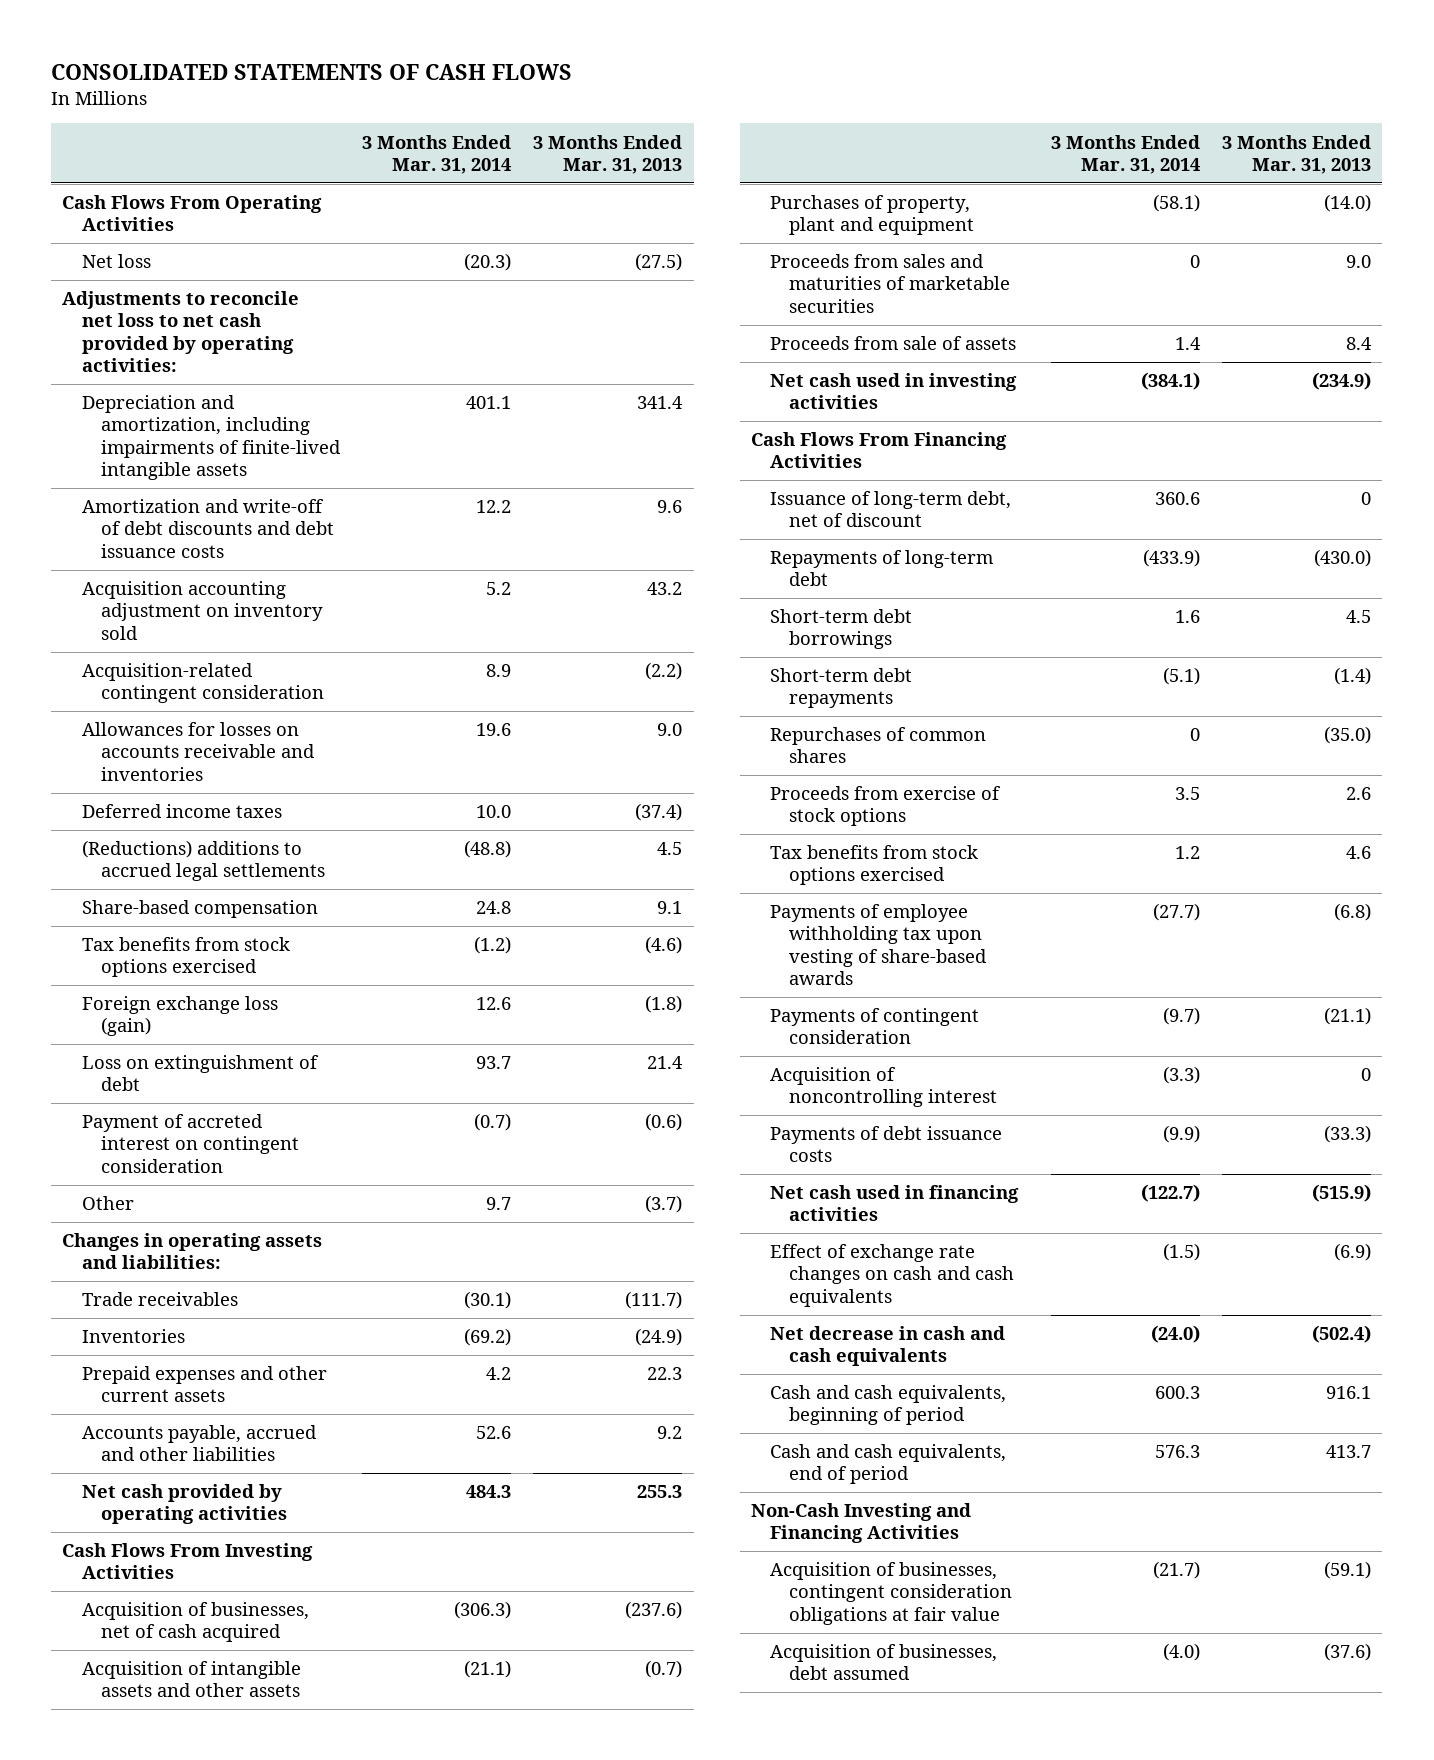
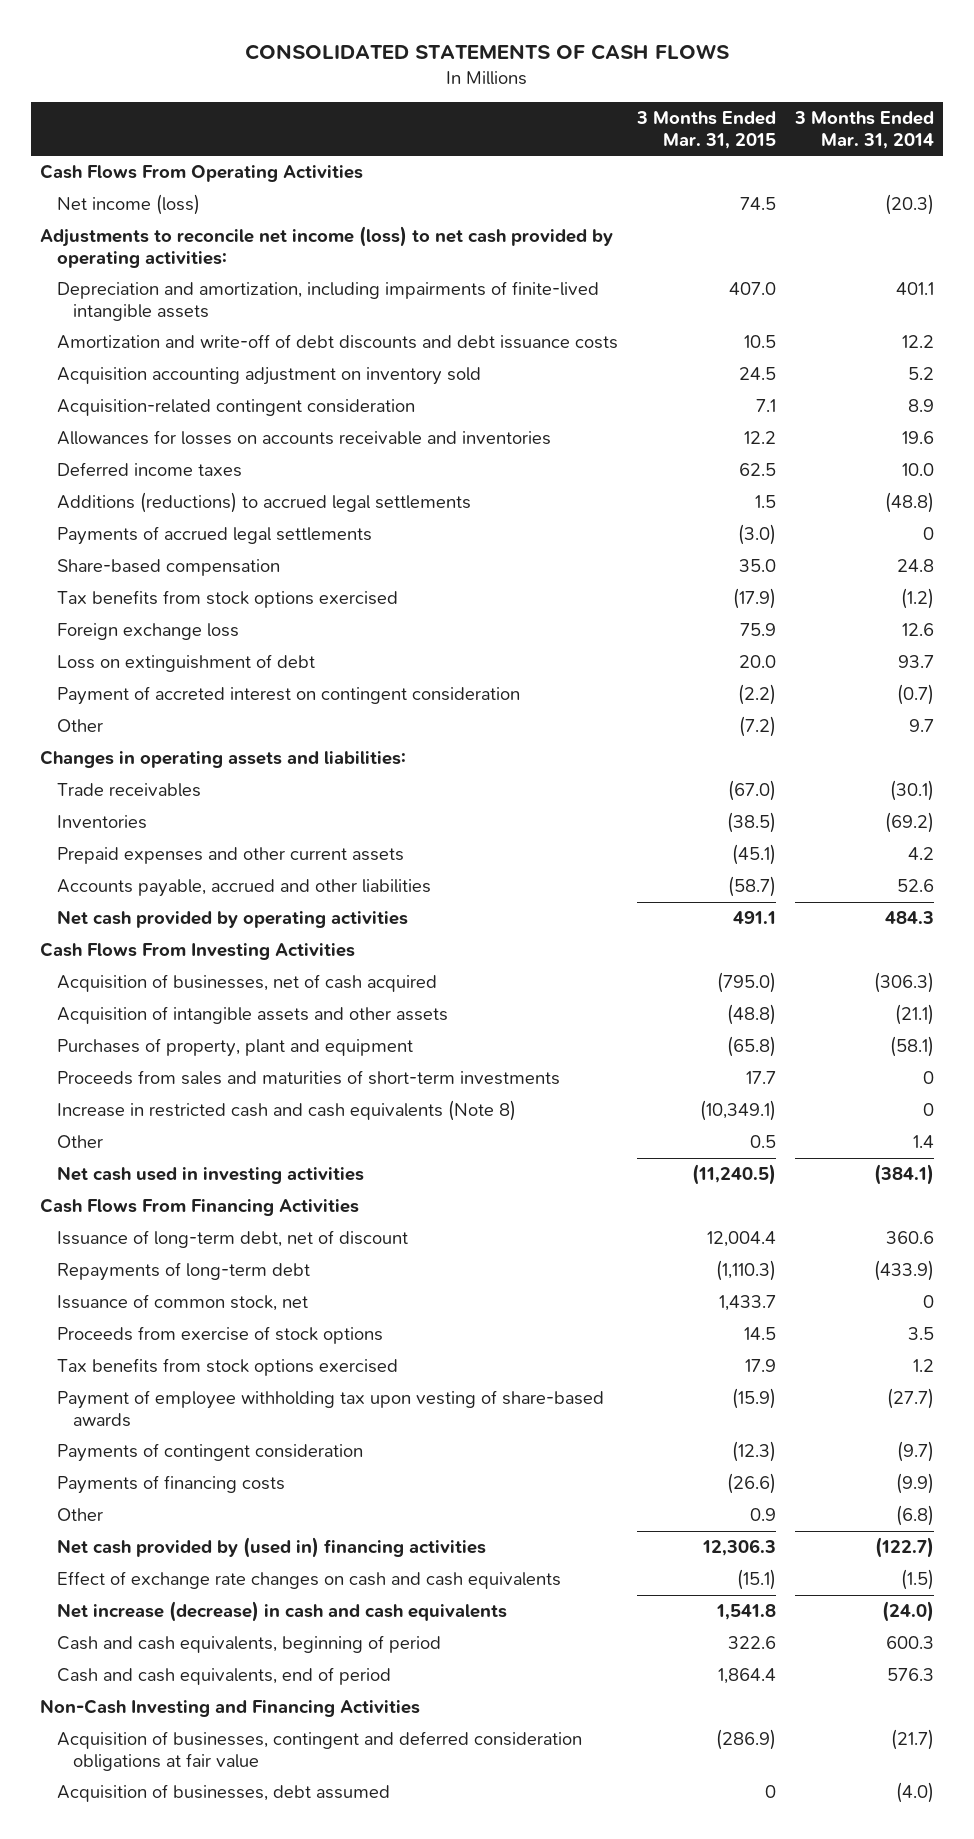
[533,134,683,174] 3 Months Ended Mar. 31, 2013 -> none
none -> [635,111,776,149] 3 Months Ended Mar. 31, 2015
[81,254,151,269] Net loss -> [56,194,200,216] Net income (loss)
[62,291,300,373] Adjustments to reconcile net loss to net cash provided by operating activities: -> [40,226,614,268] Adjustments to reconcile net income (loss) to net cash provided by operating activities:
[81,840,325,882] (Reductions) additions to accrued legal settlements -> [56,492,471,514] Additions (reductions) to accrued legal settlements
none -> [56,526,372,546] Payments of accrued legal settlements
[81,996,278,1037] Foreign exchange loss (gain) -> [56,623,239,641] Foreign exchange loss
[770,336,1017,351] Proceeds from sale of assets -> none
[770,254,1011,313] Proceeds from sales and maturities of marketable securities -> [56,1070,560,1086] Proceeds from sales and maturities of short-term investments
none -> [56,1100,516,1122] Increase in restricted cash and cash equivalents (Note 8)
none -> [56,1135,103,1149] Other
[770,609,913,650] Short-term debt borrowings -> none
[770,668,913,709] Short-term debt repayments -> none
[770,727,987,764] Repurchases of common shares -> none
none -> [56,1294,308,1312] Issuance of common stock, net
[770,904,988,986] Payments of employee withholding tax upon vesting of share-based awards -> [56,1390,604,1427] Payment of employee withholding tax upon vesting of share-based awards
[770,1067,998,1108] Acquisition of noncontrolling interest -> none
[770,1126,1003,1163] Payments of debt issuance costs -> [56,1475,285,1495] Payments of financing costs
none -> [56,1508,103,1522] Other
[770,1185,1020,1222] Net cash used in financing activities -> [56,1537,486,1559] Net cash provided by (used in) financing activities
[770,1326,1006,1367] Net decrease in cash and cash equivalents -> [56,1601,507,1623] Net increase (decrease) in cash and cash equivalents
[770,1562,1013,1625] Acquisition of businesses, contingent consideration obligations at fair value -> [56,1731,582,1771] Acquisition of businesses, contingent and deferred consideration obligations at fair value

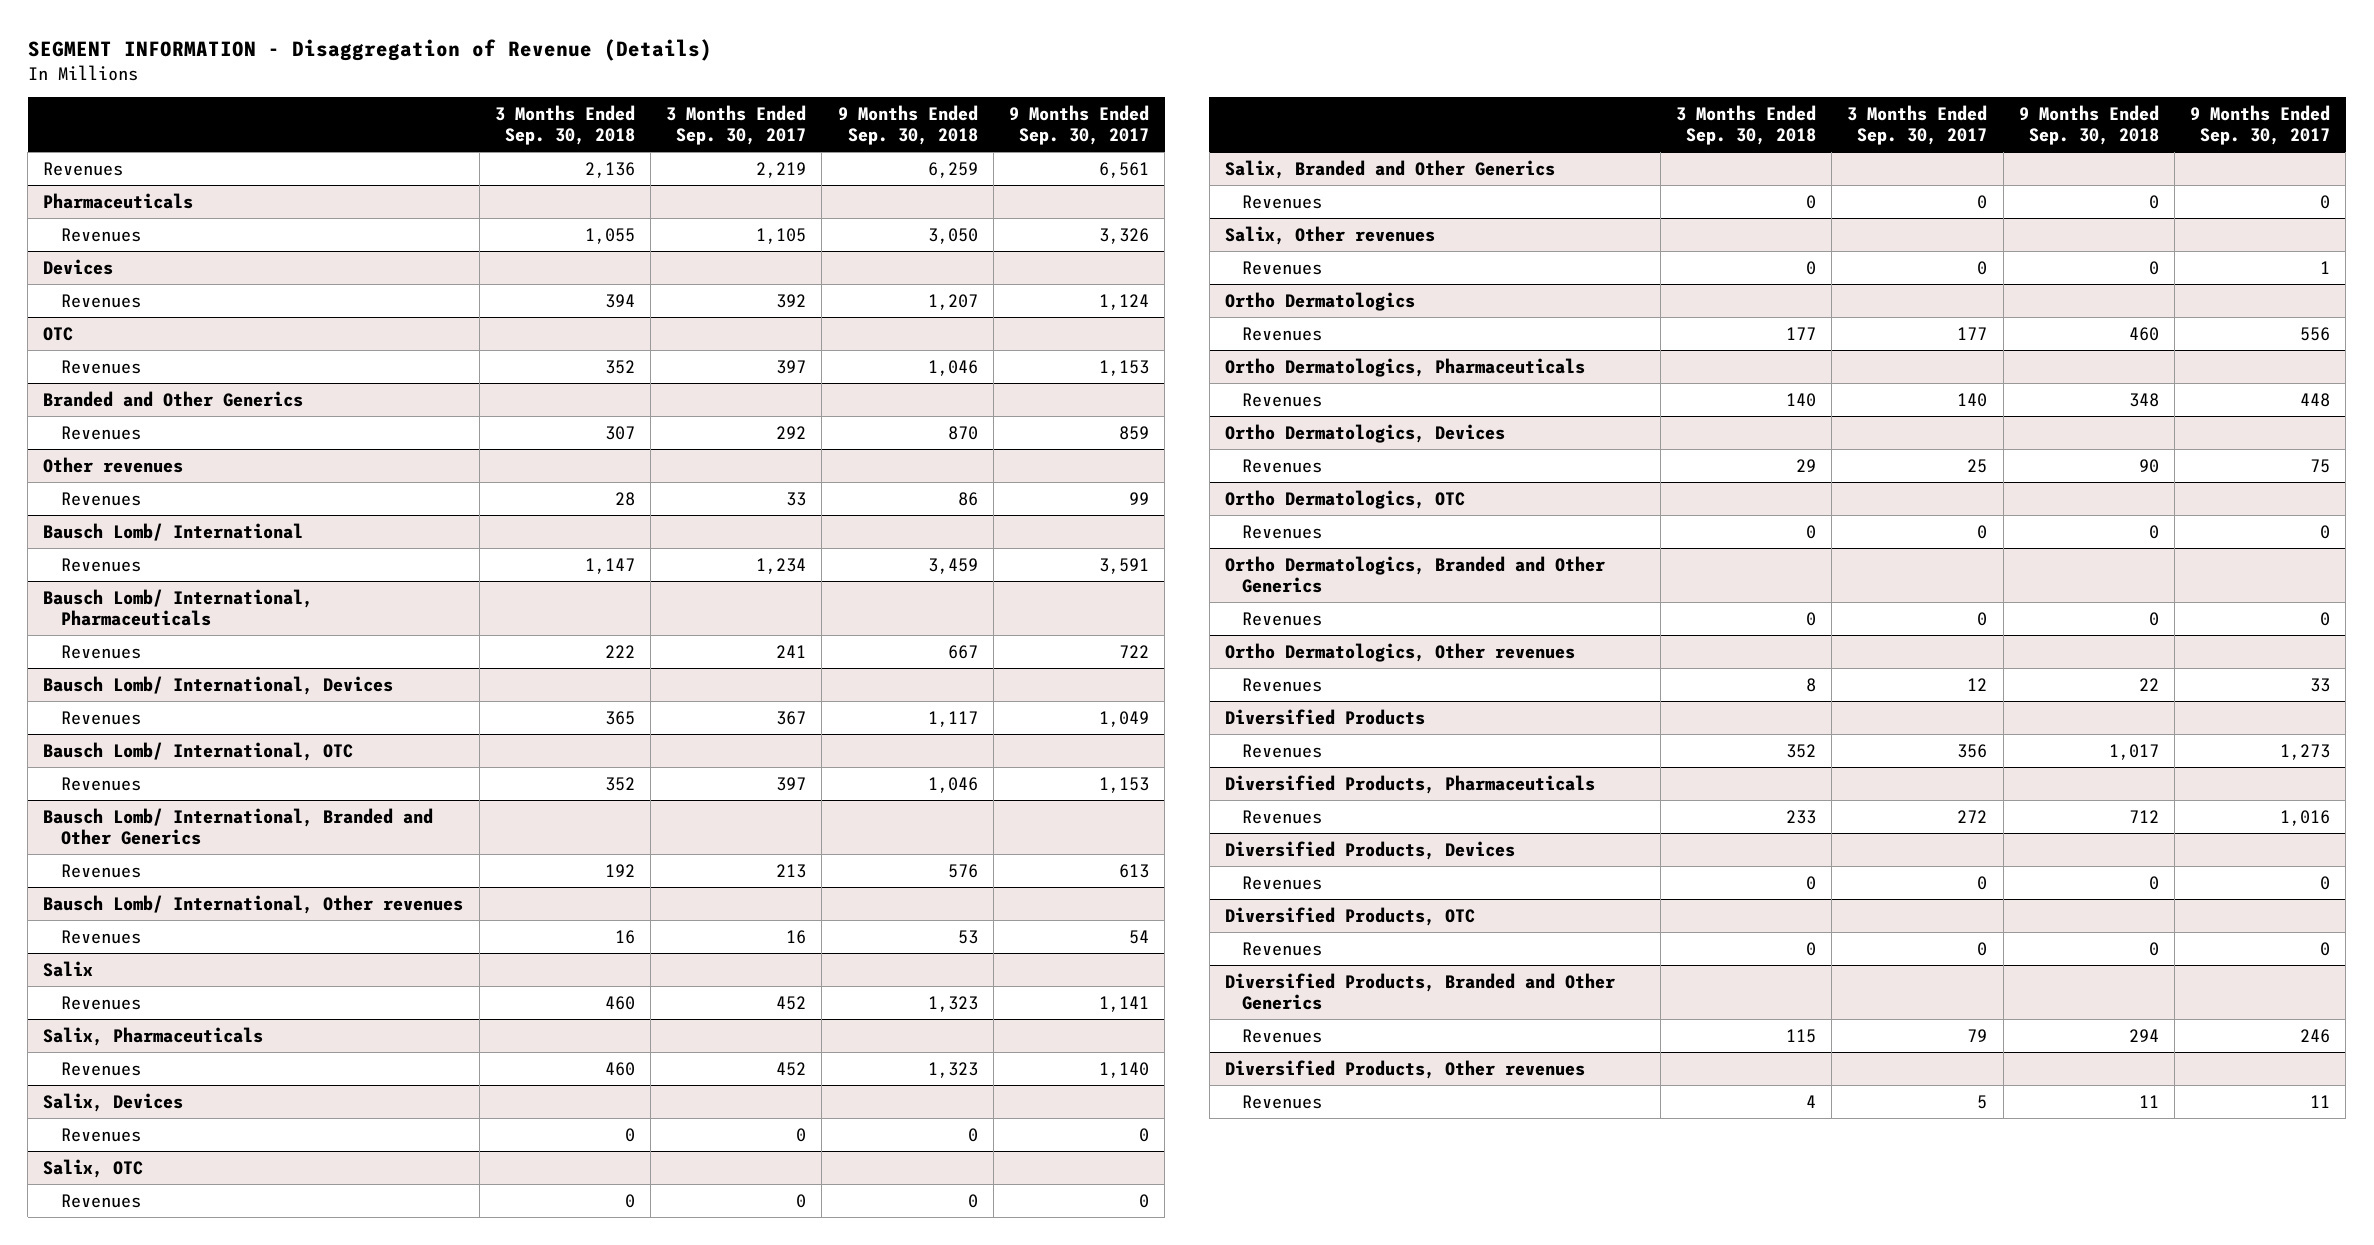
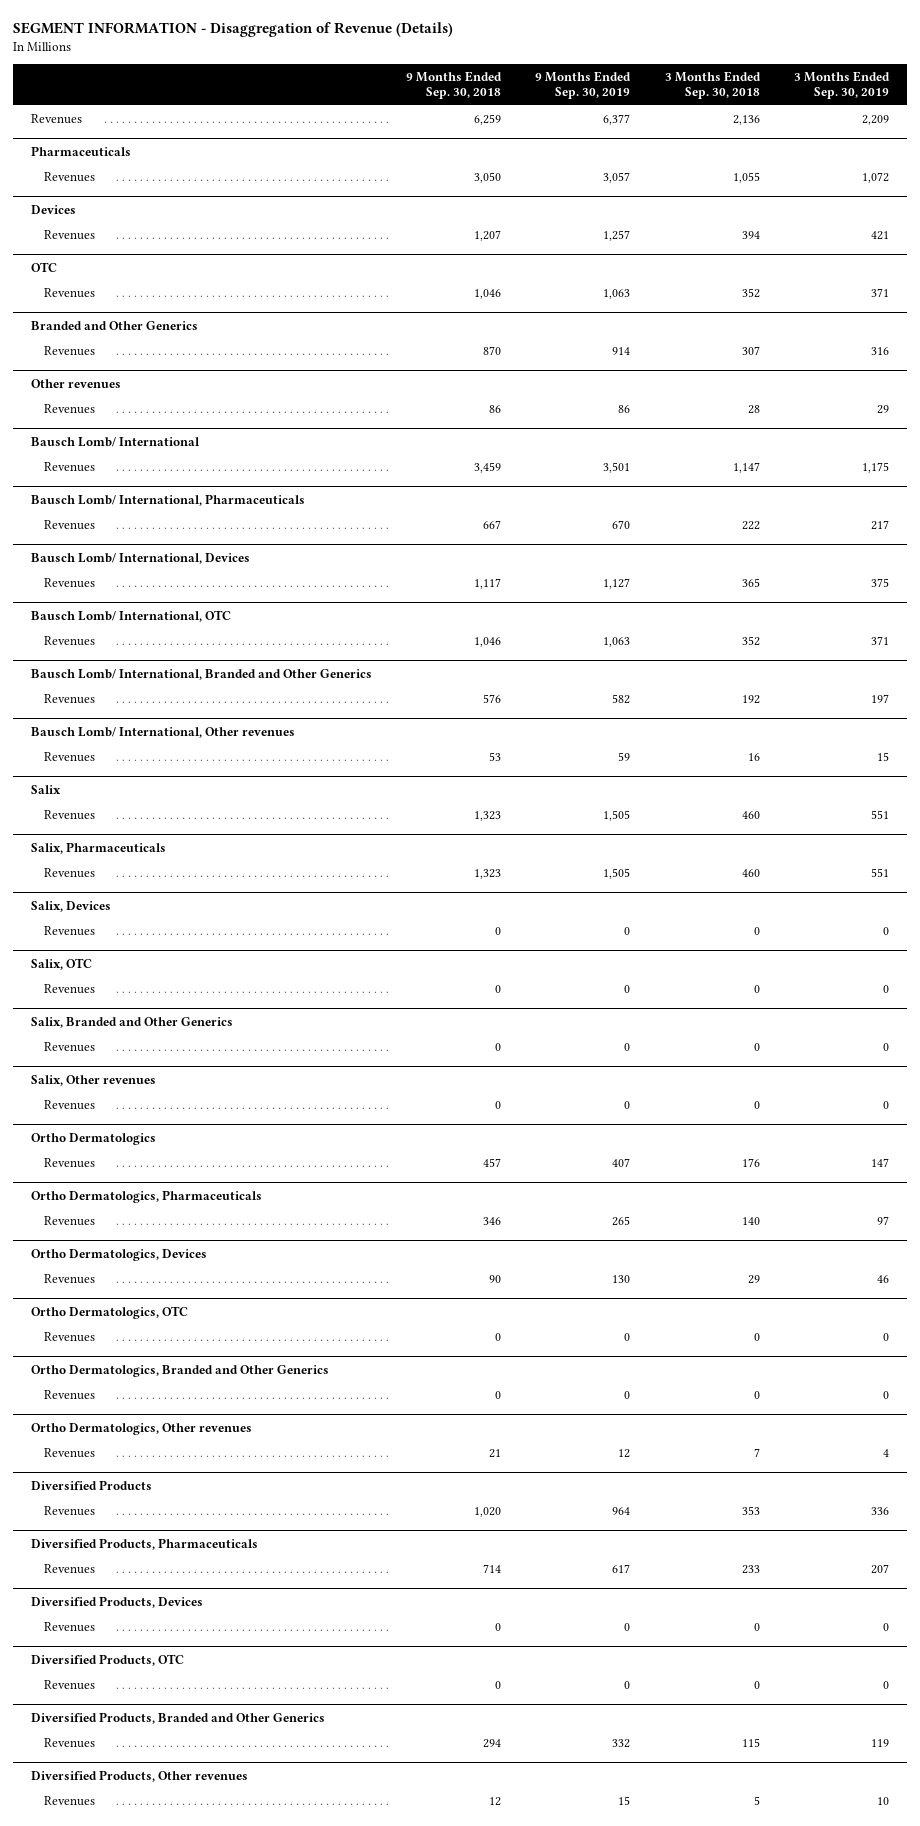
[666,105,807,146] 3 Months Ended Sep. 30, 2017 -> none
[1008,105,1149,146] 9 Months Ended Sep. 30, 2017 -> none
none -> [535,70,632,100] 9 Months Ended Sep. 30, 2019
none -> [794,70,891,100] 3 Months Ended Sep. 30, 2019
[1786,326,1817,340] 177 -> [741,1157,760,1167] 176
[2128,326,2159,341] 460 -> [483,1157,502,1167] 457
[2128,392,2159,407] 348 -> [483,1216,502,1225] 346
[1806,677,1817,692] 8 -> [753,1447,760,1457] 7
[2138,677,2159,691] 22 -> [489,1448,502,1458] 21
[1786,743,1817,758] 352 -> [741,1505,760,1515] 353
[2108,743,2159,760] 1,017 -> [474,1506,502,1517] 1,020
[2128,809,2159,823] 712 -> [483,1563,502,1573] 714
[1806,1094,1817,1108] 4 -> [753,1795,760,1805] 5
[2138,1094,2159,1108] 11 -> [489,1796,502,1806] 12

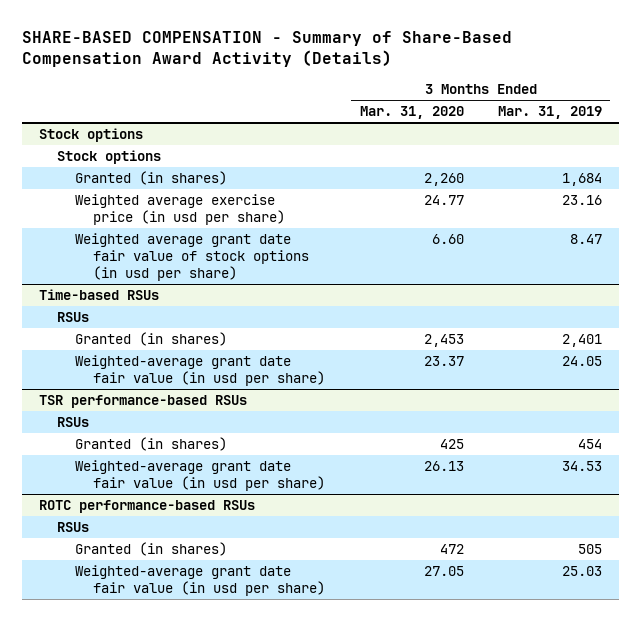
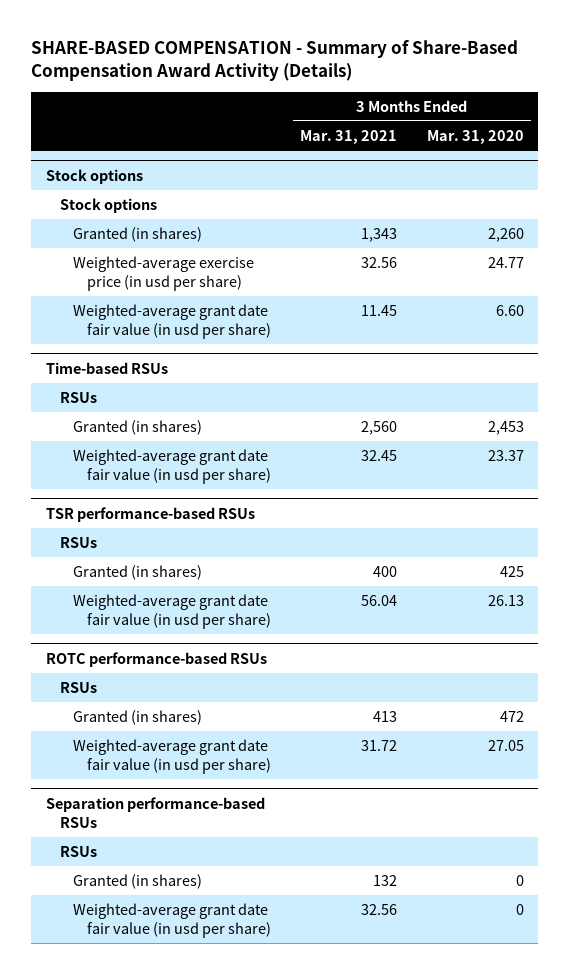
[497,106,602,120] Mar. 31, 2019 -> none
none -> [300,130,398,145] Mar. 31, 2021
[75,194,286,226] Weighted average exercise price (in usd per share) -> [73,256,255,292] Weighted-average exercise price (in usd per share)
[75,233,310,281] Weighted average grant date fair value of stock options (in usd per share) -> [73,304,272,340] Weighted-average grant date fair value (in usd per share)
none -> [45,796,265,828] Separation performance-based RSUs
none -> [59,846,97,858] RSUs
none -> [73,874,203,890] Granted (in shares)
none -> [73,903,272,939] Weighted-average grant date fair value (in usd per share)

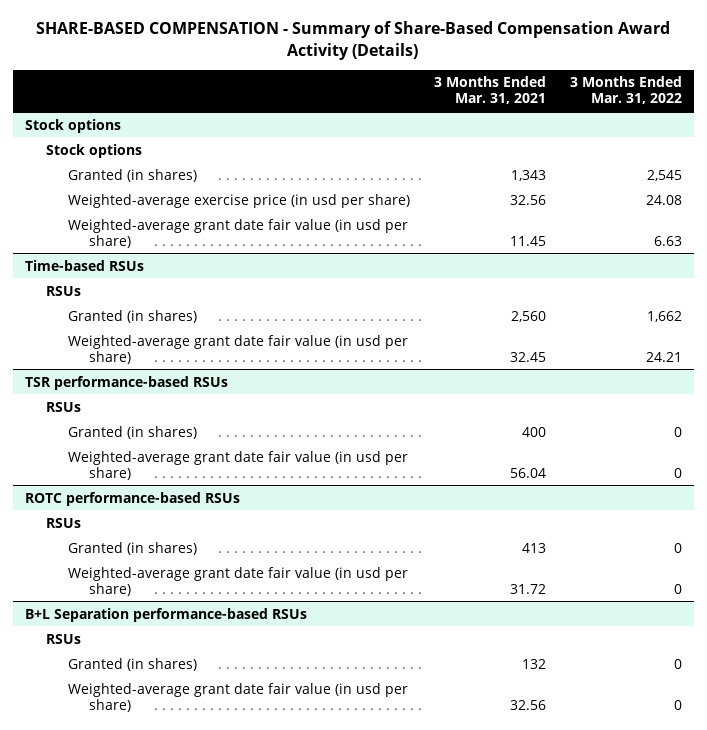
[426,130,524,145] Mar. 31, 2020 -> none
none -> [569,76,682,105] 3 Months Ended Mar. 31, 2022
[45,796,265,828] Separation performance-based RSUs -> [25,607,308,622] B+L Separation performance-based RSUs

